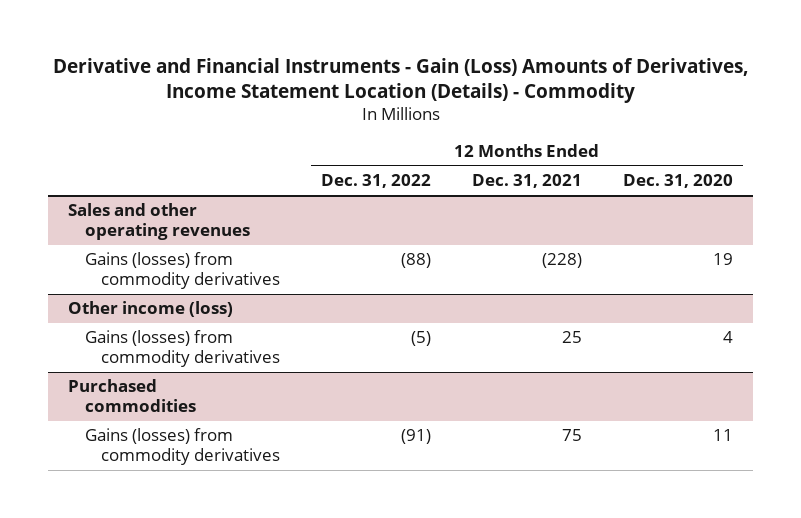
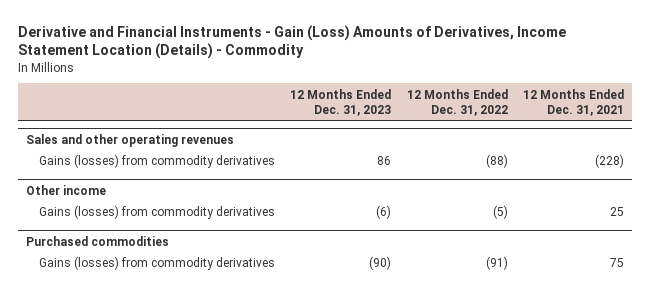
[622,174,733,189] Dec. 31, 2020 -> none
none -> [290,88,392,116] 12 Months Ended Dec. 31, 2023
[68,301,234,318] Other income (loss) -> [25,184,106,195] Other income

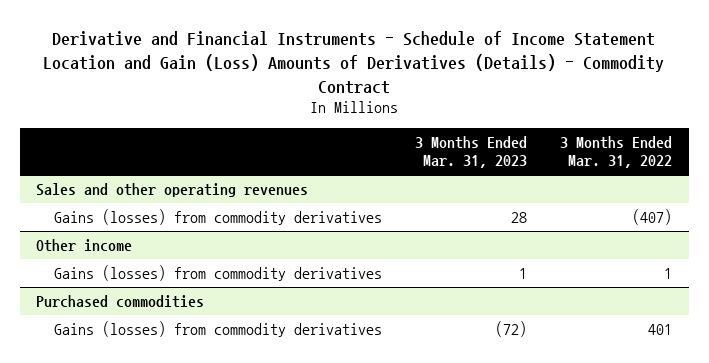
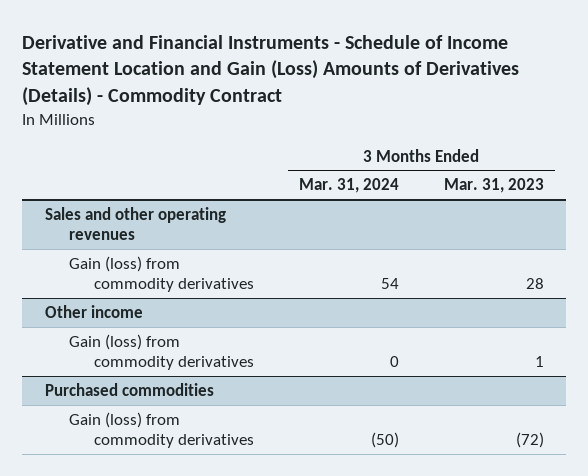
[560,135,673,169] 3 Months Ended Mar. 31, 2022 -> none
none -> [299,178,400,194] Mar. 31, 2024
[54,208,383,225] Gains (losses) from commodity derivatives -> [69,255,255,293] Gain (loss) from commodity derivatives
[54,264,383,281] Gains (losses) from commodity derivatives -> [69,333,255,371] Gain (loss) from commodity derivatives
[54,320,383,337] Gains (losses) from commodity derivatives -> [69,411,255,449] Gain (loss) from commodity derivatives

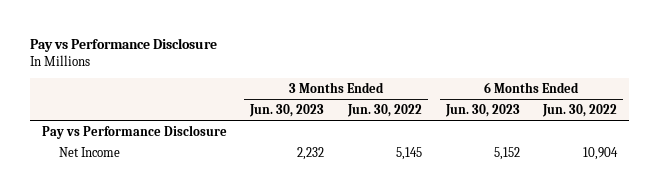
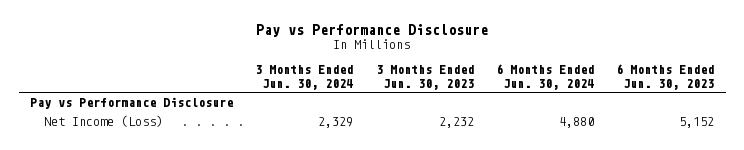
[346,103,422,117] Jun. 30, 2022 -> none
[542,103,618,117] Jun. 30, 2022 -> none
none -> [255,65,354,90] 3 Months Ended Jun. 30, 2024
none -> [496,64,595,90] 6 Months Ended Jun. 30, 2024
[58,146,120,157] Net Income -> [43,115,163,128] Net Income (Loss)

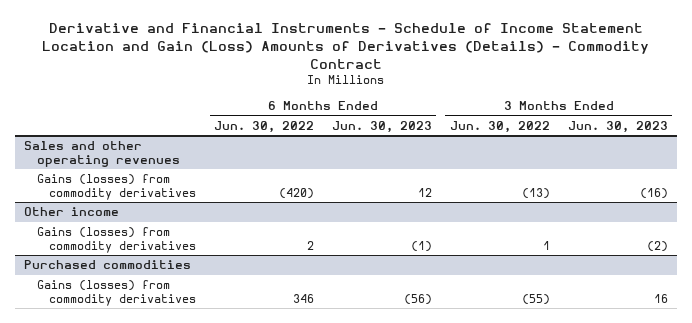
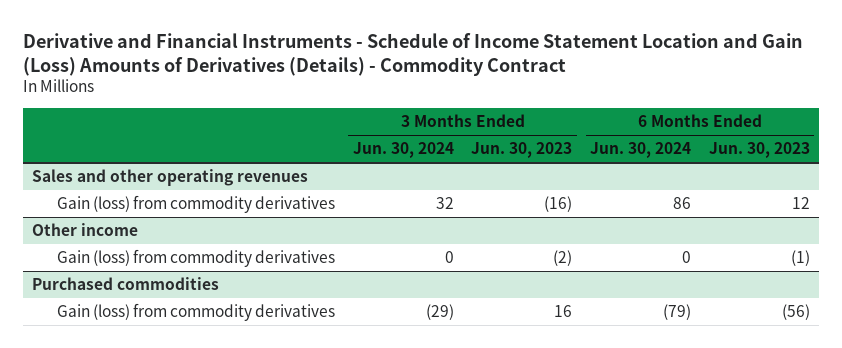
[214,120,315,133] Jun. 30, 2022 -> none
[449,120,550,133] Jun. 30, 2022 -> none
none -> [352,142,454,159] Jun. 30, 2024
none -> [590,142,692,159] Jun. 30, 2024
[36,174,197,200] Gains (losses) from commodity derivatives -> [56,195,335,214] Gain (loss) from commodity derivatives
[36,227,197,253] Gains (losses) from commodity derivatives -> [56,249,335,268] Gain (loss) from commodity derivatives
[36,280,197,306] Gains (losses) from commodity derivatives -> [56,303,335,322] Gain (loss) from commodity derivatives

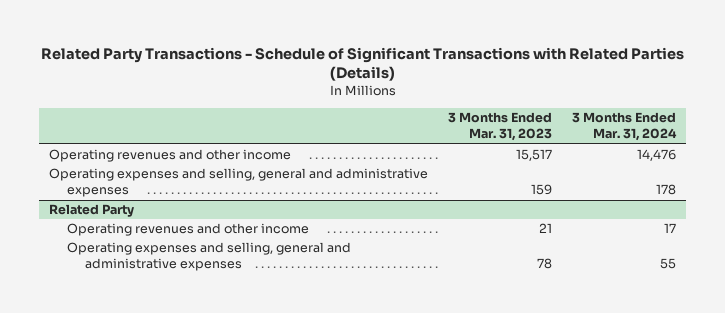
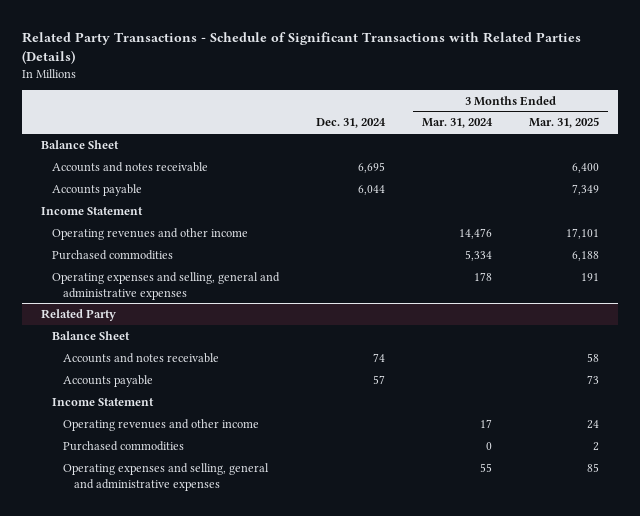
[448,112,553,142] 3 Months Ended Mar. 31, 2023 -> none
none -> [316,118,387,129] Dec. 31, 2024
none -> [529,117,600,129] Mar. 31, 2025
none -> [40,139,119,149] Balance Sheet
none -> [52,161,209,172] Accounts and notes receivable
none -> [52,183,143,196] Accounts payable
none -> [40,206,143,215] Income Statement
none -> [52,249,174,260] Purchased commodities
none -> [52,330,131,340] Balance Sheet
none -> [63,352,220,363] Accounts and notes receivable
none -> [63,374,154,387] Accounts payable
none -> [52,397,155,406] Income Statement
none -> [63,440,185,451] Purchased commodities

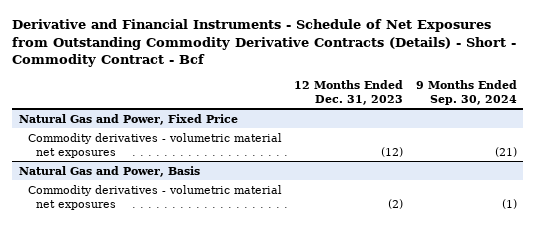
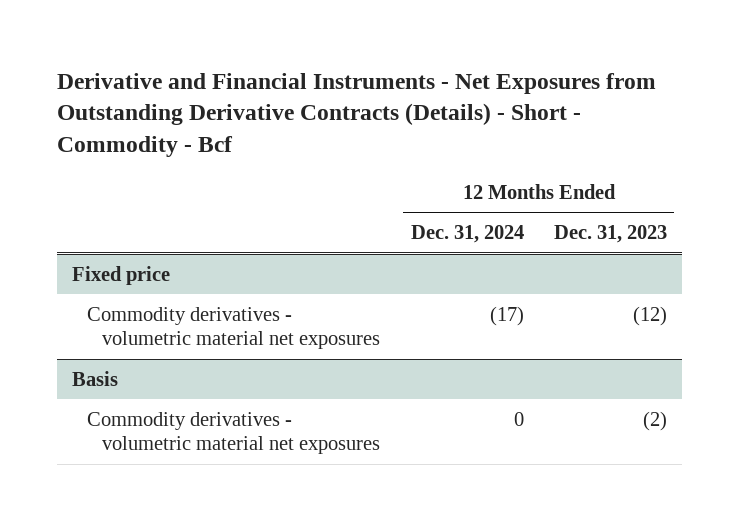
[12,19,517,67] Derivative and Financial Instruments - Schedule of Net Exposures from Outstanding Commodity Derivative Contracts (Details) - Short - Commodity Contract - Bcf -> [57,72,657,157] Derivative and Financial Instruments - Net Exposures from Outstanding Derivative Contracts (Details) - Short - Commodity - Bcf
[415,79,517,105] 9 Months Ended Sep. 30, 2024 -> none
none -> [410,225,524,244] Dec. 31, 2024
[18,113,238,125] Natural Gas and Power, Fixed Price -> [72,265,171,285] Fixed price
[18,165,200,177] Natural Gas and Power, Basis -> [72,370,119,386] Basis

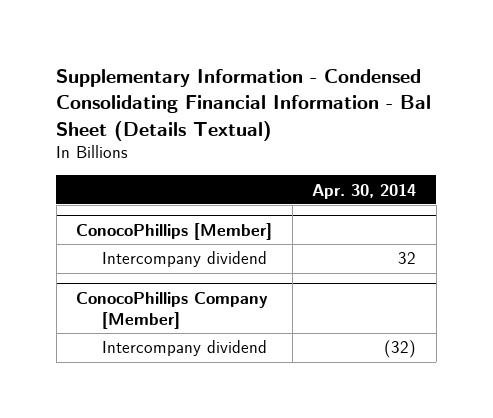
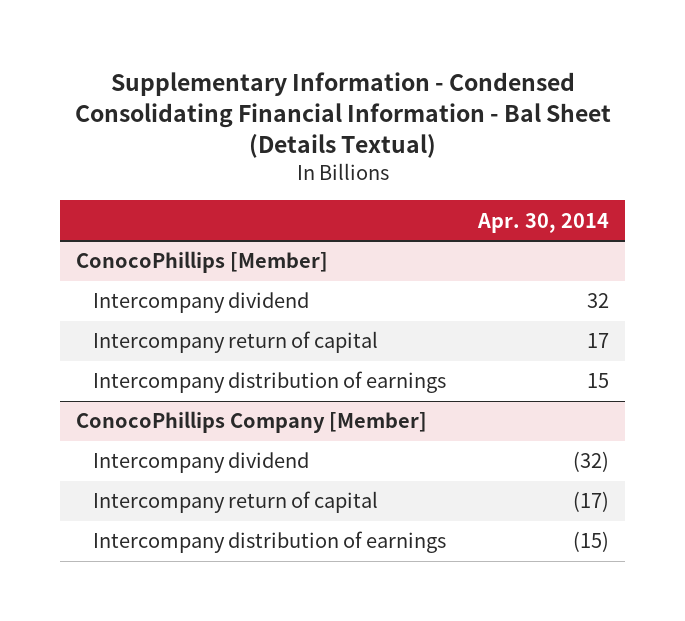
none -> [92,331,378,354] Intercompany return of capital
none -> [92,371,446,394] Intercompany distribution of earnings
none -> [92,491,378,514] Intercompany return of capital
none -> [92,531,446,554] Intercompany distribution of earnings

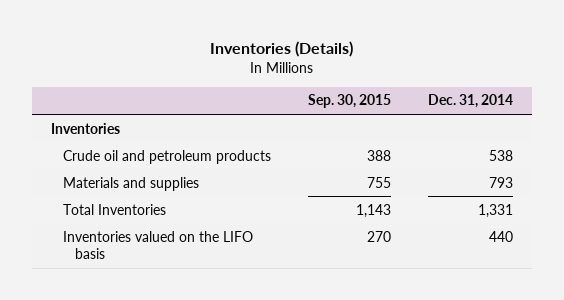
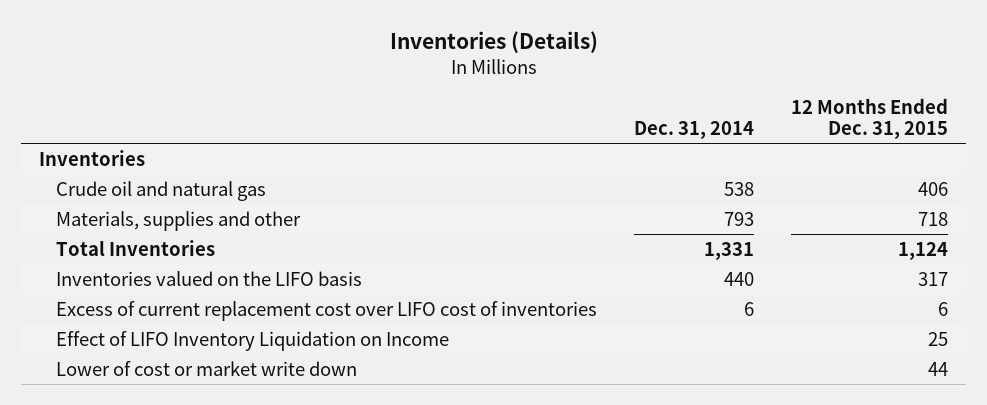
[308,94,392,109] Sep. 30, 2015 -> none
none -> [790,97,948,139] 12 Months Ended Dec. 31, 2015
[63,149,272,164] Crude oil and petroleum products -> [55,180,266,201] Crude oil and natural gas
[63,176,200,191] Materials and supplies -> [55,210,301,231] Materials, supplies and other
none -> [55,300,597,321] Excess of current replacement cost over LIFO cost of inventories
none -> [55,330,449,351] Effect of LIFO Inventory Liquidation on Income
none -> [55,360,357,376] Lower of cost or market write down

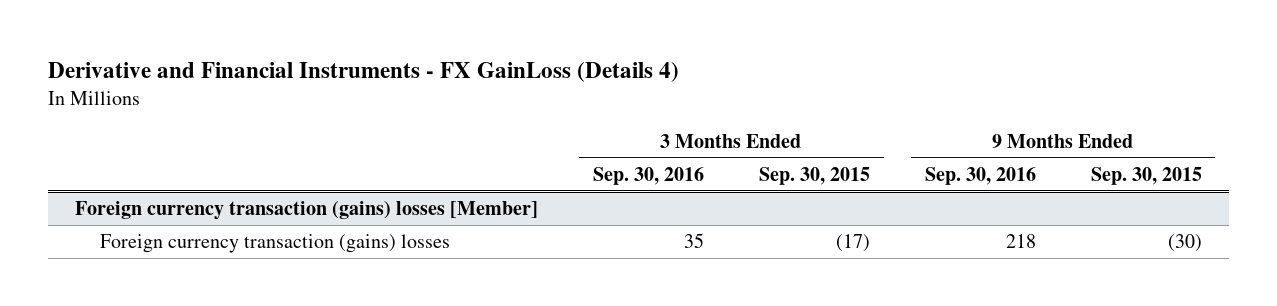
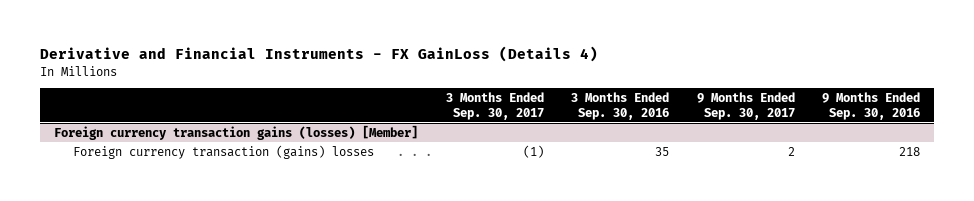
[758,166,870,185] Sep. 30, 2015 -> none
[1090,166,1202,185] Sep. 30, 2015 -> none
none -> [445,91,544,120] 3 Months Ended Sep. 30, 2017
none -> [696,91,795,120] 9 Months Ended Sep. 30, 2017
[74,200,538,220] Foreign currency transaction (gains) losses [Member] -> [53,124,418,140] Foreign currency transaction gains (losses) [Member]

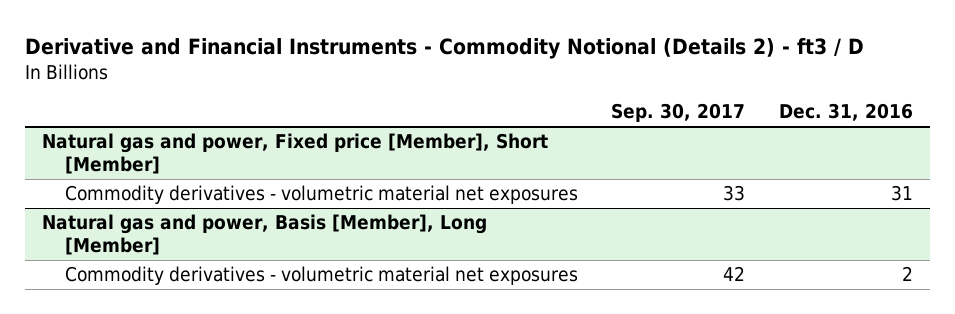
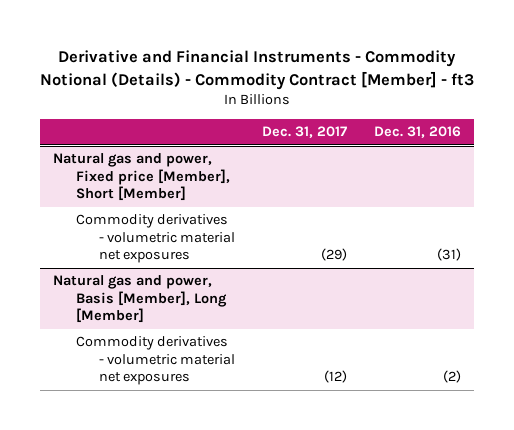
[25,37,865,59] Derivative and Financial Instruments - Commodity Notional (Details 2) - ft3 / D -> [40,50,475,90] Derivative and Financial Instruments - Commodity Notional (Details) - Commodity Contract [Member] - ft3
[611,103,746,123] Sep. 30, 2017 -> none
none -> [261,126,347,139] Dec. 31, 2017
[891,185,914,202] 31 -> [436,248,461,262] (31)
[902,266,914,282] 2 -> [442,370,461,384] (2)

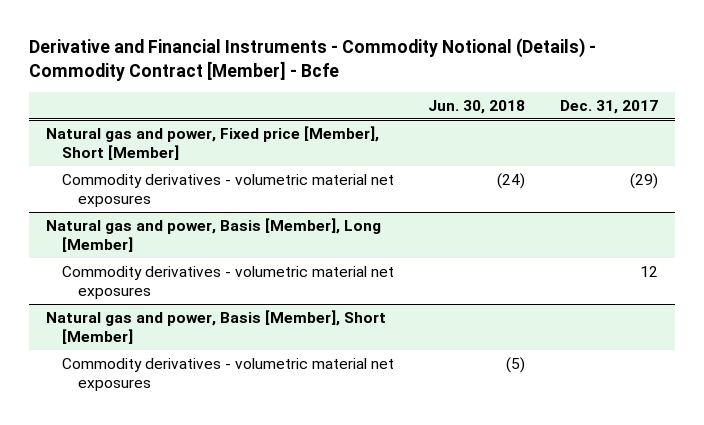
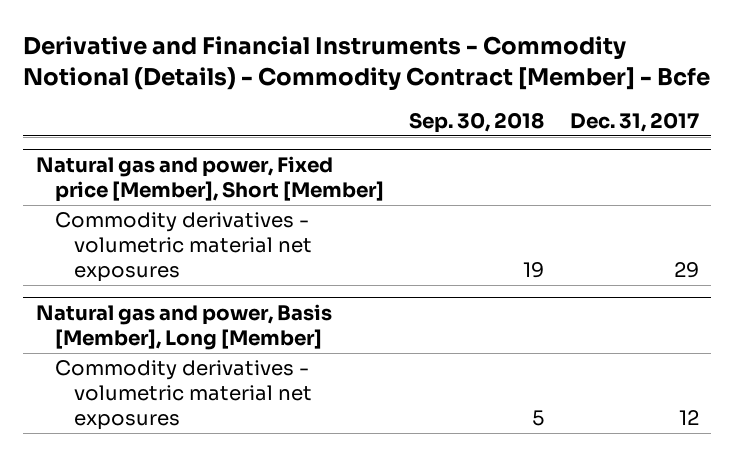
[428,99,526,114] Jun. 30, 2018 -> none
none -> [409,111,545,133] Sep. 30, 2018
[629,172,658,189] (29) -> [673,262,699,279] 29
[46,309,387,345] Natural gas and power, Basis [Member], Short [Member] -> none
[62,357,395,392] Commodity derivatives - volumetric material net exposures -> none

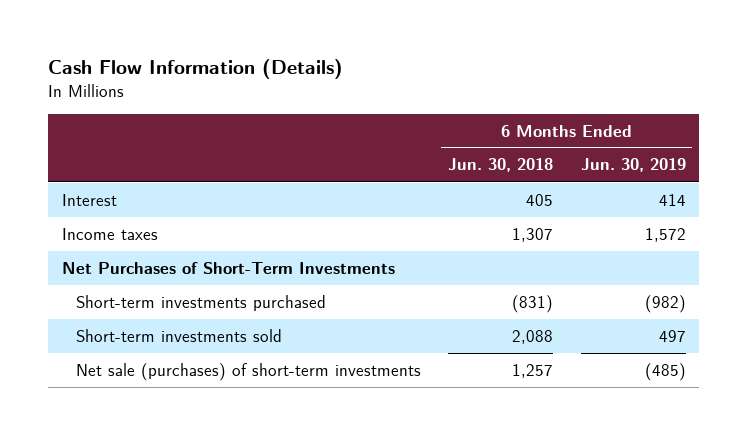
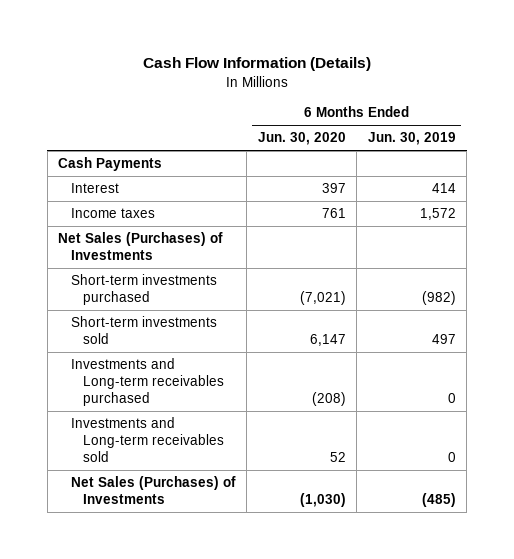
[448,158,554,173] Jun. 30, 2018 -> none
none -> [257,132,346,146] Jun. 30, 2020
none -> [57,157,162,172] Cash Payments
[62,261,396,274] Net Purchases of Short-Term Investments -> [57,232,223,261] Net Sales (Purchases) of Investments
none -> [70,358,225,407] Investments and Long-term receivables purchased
none -> [70,417,225,463] Investments and Long-term receivables sold
[75,362,421,381] Net sale (purchases) of short-term investments -> [70,476,236,505] Net Sales (Purchases) of Investments

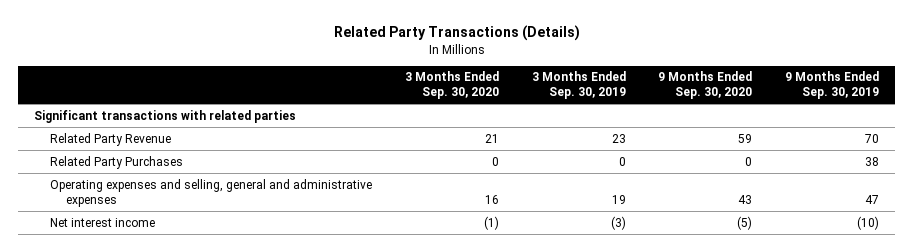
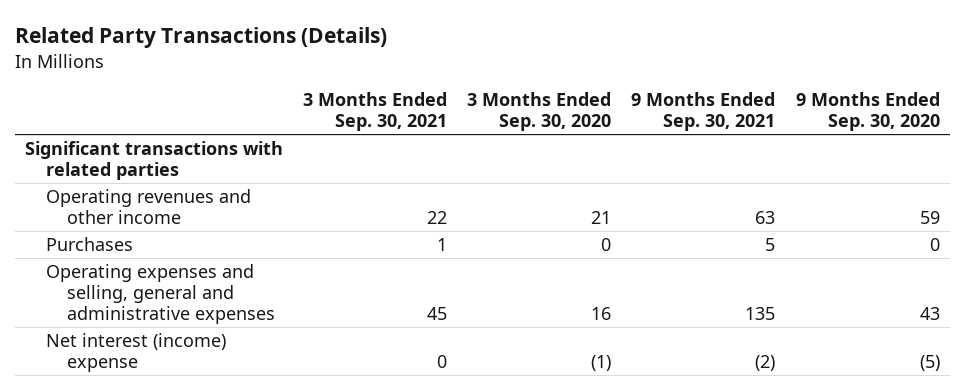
[531,71,626,100] 3 Months Ended Sep. 30, 2019 -> none
[784,71,879,100] 9 Months Ended Sep. 30, 2019 -> none
none -> [303,92,448,132] 3 Months Ended Sep. 30, 2021
none -> [631,92,776,132] 9 Months Ended Sep. 30, 2021
[50,132,172,146] Related Party Revenue -> [46,189,252,225] Operating revenues and other income
[50,155,184,169] Related Party Purchases -> [46,237,134,252] Purchases
[50,217,156,227] Net interest income -> [46,333,227,373] Net interest (income) expense

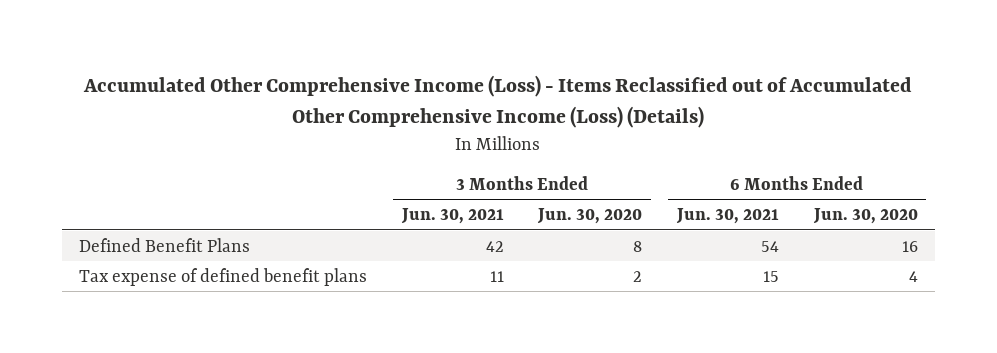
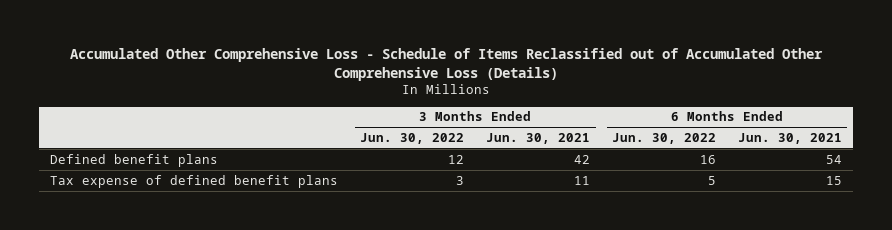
[83,75,913,128] Accumulated Other Comprehensive Income (Loss) - Items Reclassified out of Accumulated Other Comprehensive Income (Loss) (Details) -> [70,47,824,81] Accumulated Other Comprehensive Loss - Schedule of Items Reclassified out of Accumulated Other Comprehensive Loss (Details)
[537,208,643,225] Jun. 30, 2020 -> none
[812,208,918,225] Jun. 30, 2020 -> none
none -> [360,132,465,144] Jun. 30, 2022
none -> [612,132,717,144] Jun. 30, 2022
[78,237,250,252] Defined Benefit Plans -> [50,153,219,167] Defined benefit plans

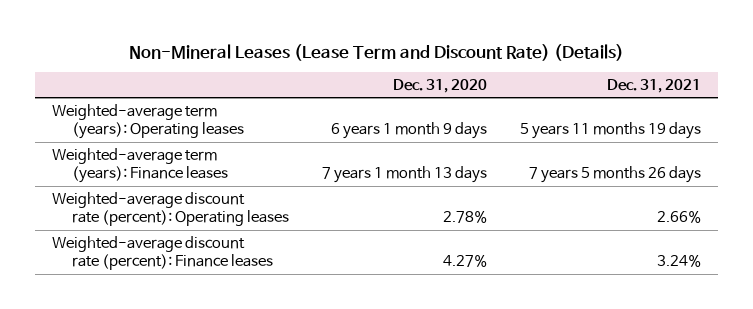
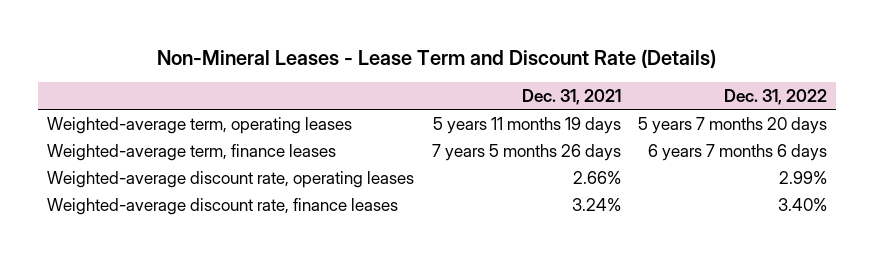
[129,43,625,61] Non-Mineral Leases (Lease Term and Discount Rate) (Details) -> [157,49,717,69] Non-Mineral Leases - Lease Term and Discount Rate (Details)
[393,79,488,94] Dec. 31, 2020 -> none
none -> [724,89,828,106] Dec. 31, 2022
[51,103,244,140] Weighted-average term (years): Operating leases -> [47,116,353,134] Weighted-average term, operating leases
[51,147,228,184] Weighted-average term (years): Finance leases -> [47,143,337,161] Weighted-average term, finance leases
[51,191,289,227] Weighted-average discount rate (percent): Operating leases -> [47,170,415,188] Weighted-average discount rate, operating leases
[51,235,273,271] Weighted-average discount rate (percent): Finance leases -> [47,197,399,215] Weighted-average discount rate, finance leases

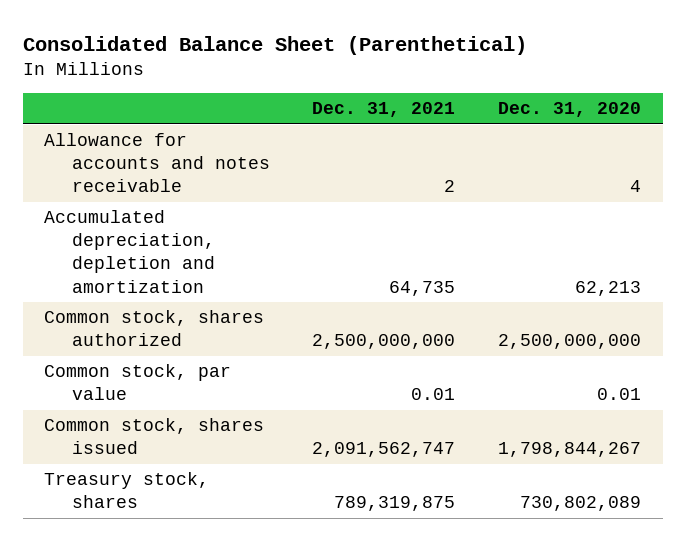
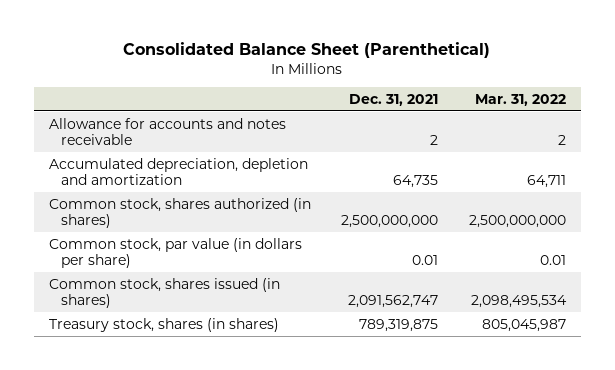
[498,102,642,118] Dec. 31, 2020 -> none
none -> [475,94,567,107] Mar. 31, 2022
[44,310,265,347] Common stock, shares authorized -> [48,197,311,228] Common stock, shares authorized (in shares)
[44,364,232,401] Common stock, par value -> [48,237,302,268] Common stock, par value (in dollars per share)
[44,418,265,455] Common stock, shares issued -> [48,277,280,308] Common stock, shares issued (in shares)
[44,472,210,509] Treasury stock, shares -> [48,317,279,332] Treasury stock, shares (in shares)

